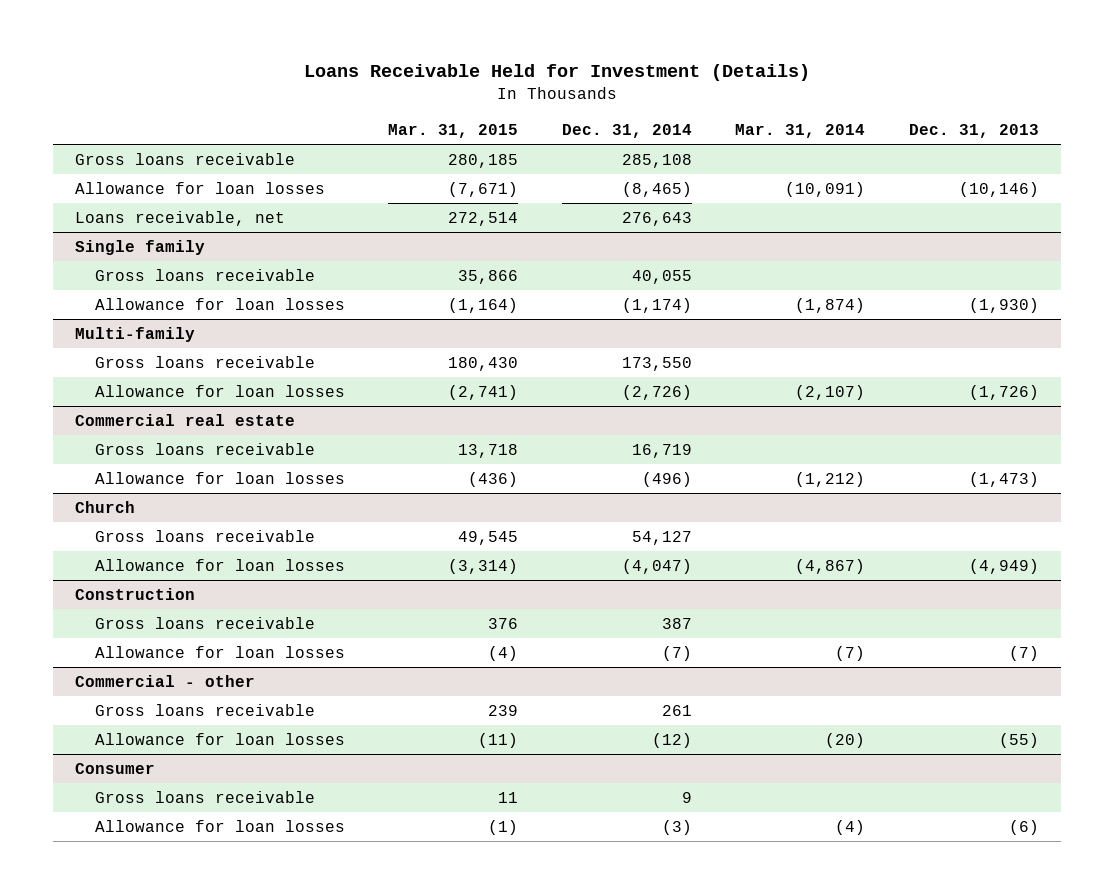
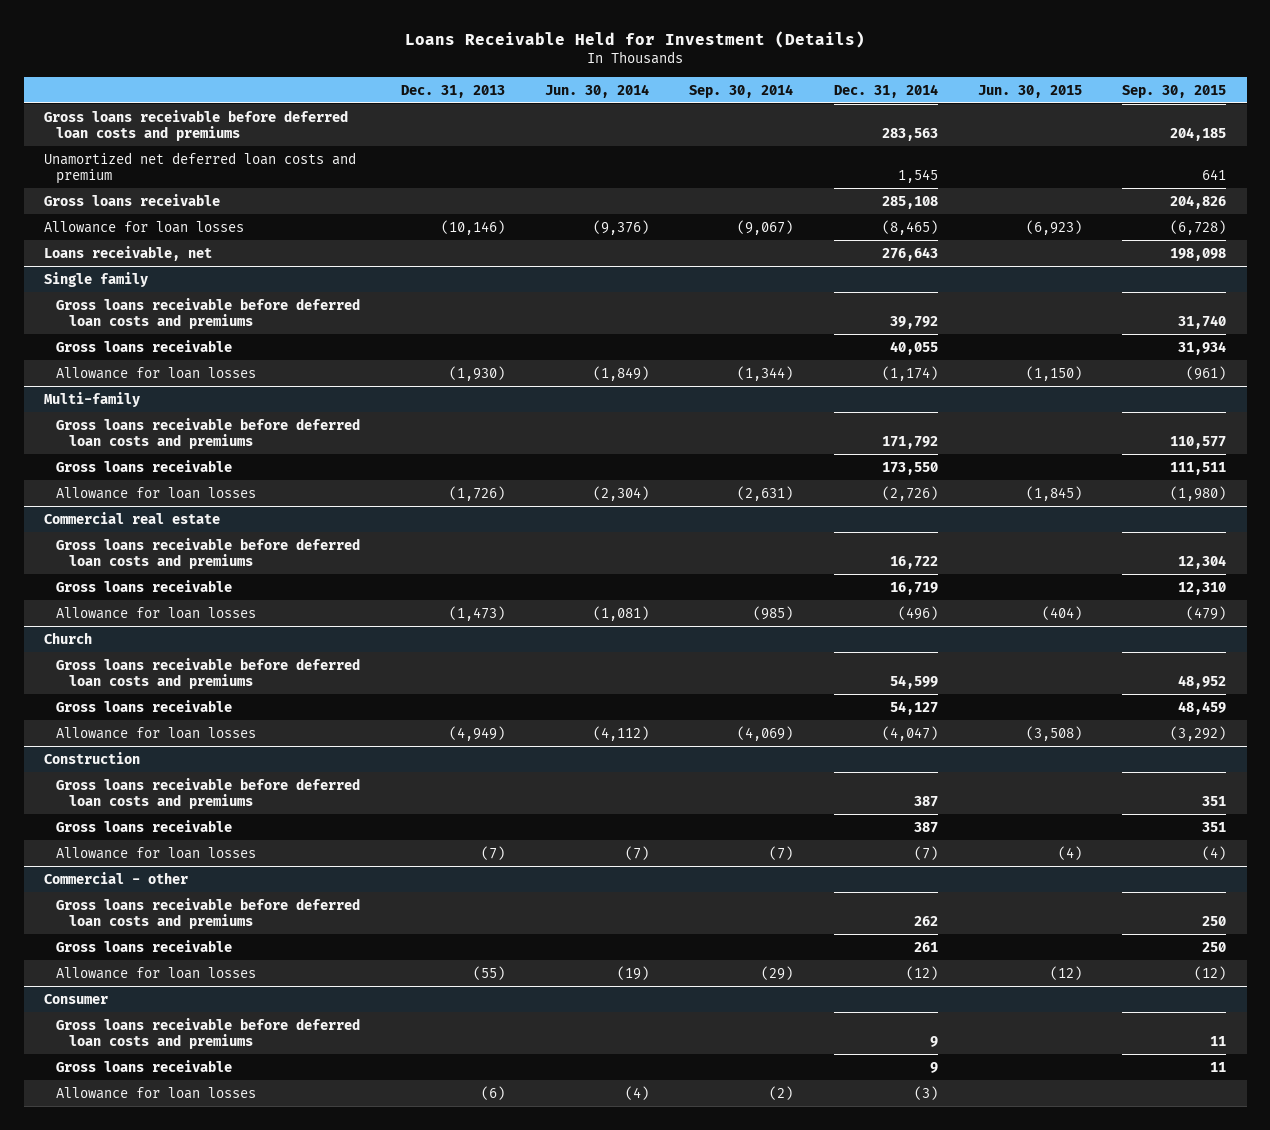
[388,123,519,138] Mar. 31, 2015 -> none
[735,123,866,138] Mar. 31, 2014 -> none
none -> [544,83,649,98] Jun. 30, 2014
none -> [689,83,794,98] Sep. 30, 2014
none -> [978,84,1083,98] Jun. 30, 2015
none -> [1122,84,1227,98] Sep. 30, 2015
none -> [43,109,348,142] Gross loans receivable before deferred loan costs and premiums
none -> [43,151,356,185] Unamortized net deferred loan costs and premium
none -> [56,297,361,330] Gross loans receivable before deferred loan costs and premiums
none -> [56,417,361,450] Gross loans receivable before deferred loan costs and premiums
none -> [56,537,361,570] Gross loans receivable before deferred loan costs and premiums
none -> [56,657,361,690] Gross loans receivable before deferred loan costs and premiums
none -> [56,777,361,810] Gross loans receivable before deferred loan costs and premiums
none -> [56,897,361,930] Gross loans receivable before deferred loan costs and premiums
none -> [56,1017,361,1050] Gross loans receivable before deferred loan costs and premiums

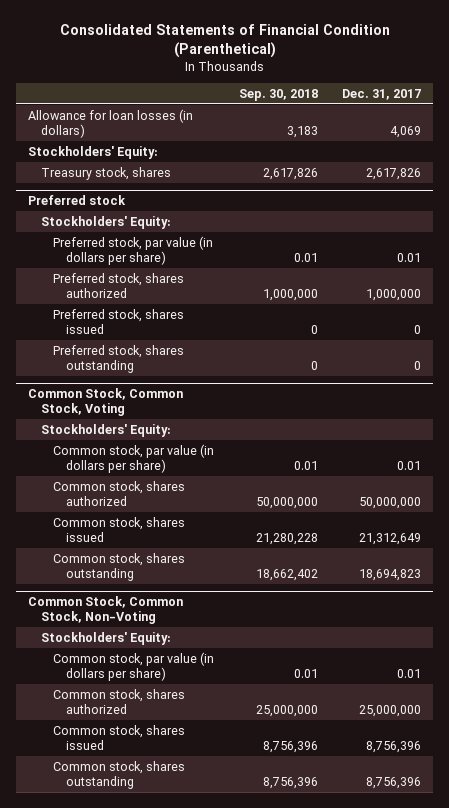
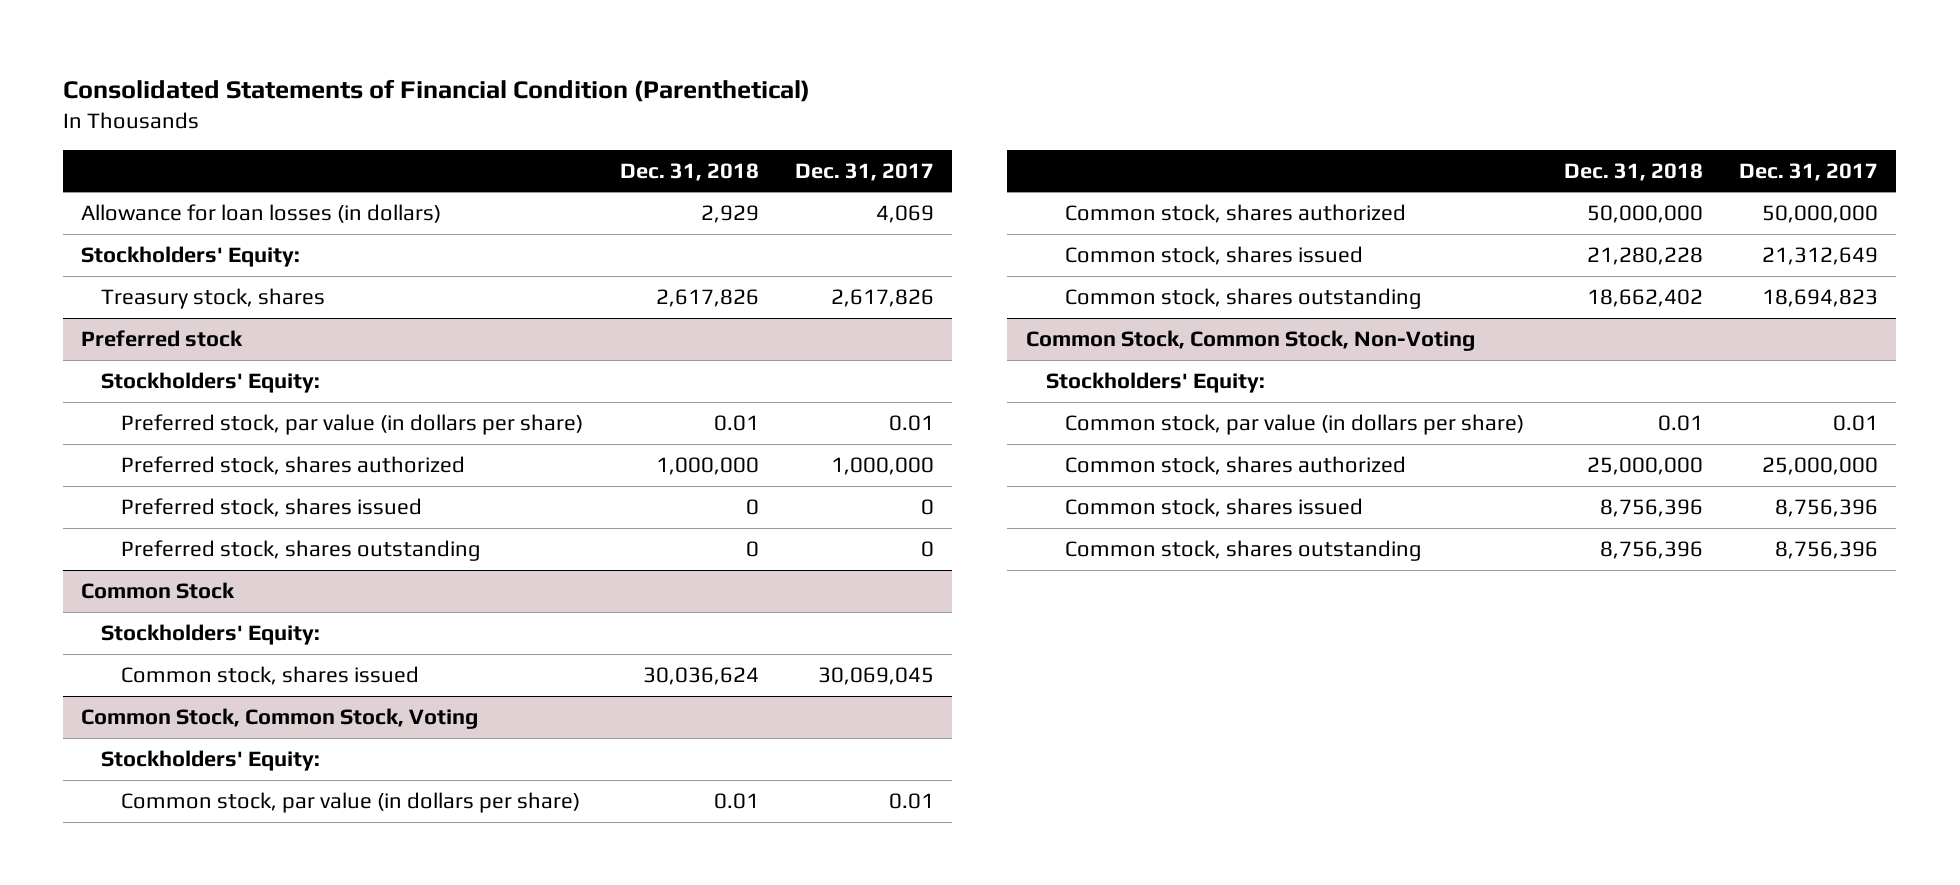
[238,88,318,101] Sep. 30, 2018 -> none
none -> [619,162,759,181] Dec. 31, 2018
none -> [81,582,236,600] Common Stock
none -> [101,624,321,646] Stockholders' Equity:
none -> [121,666,420,686] Common stock, shares issued

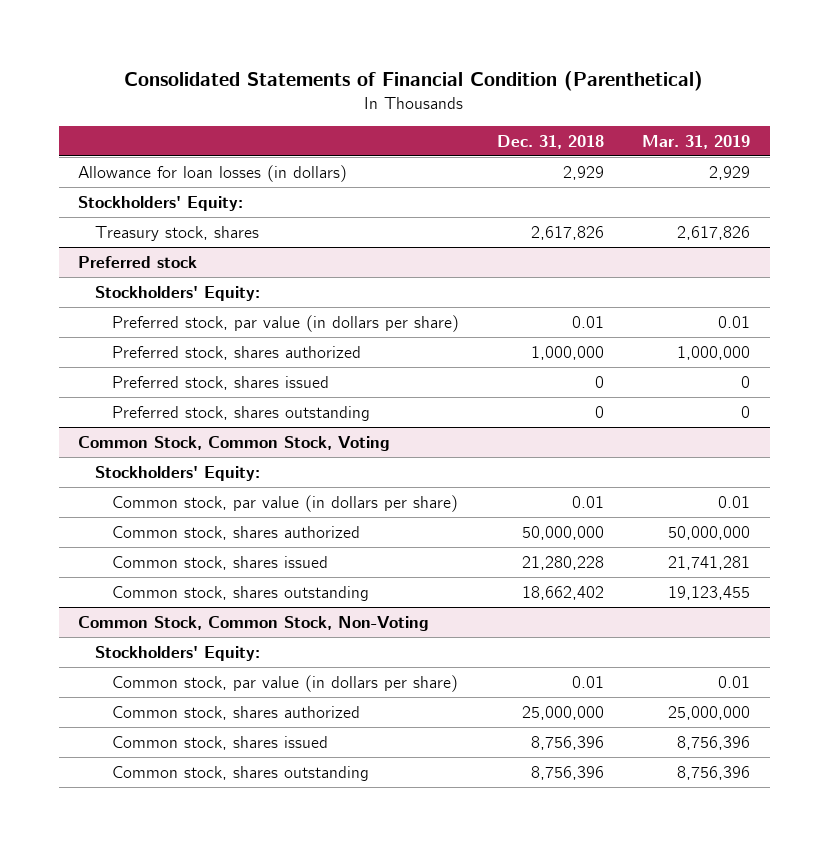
[794,162,934,181] Dec. 31, 2017 -> none
none -> [642,135,751,150] Mar. 31, 2019
[81,582,236,600] Common Stock -> none
[101,624,321,646] Stockholders' Equity: -> none
[121,666,420,686] Common stock, shares issued -> none

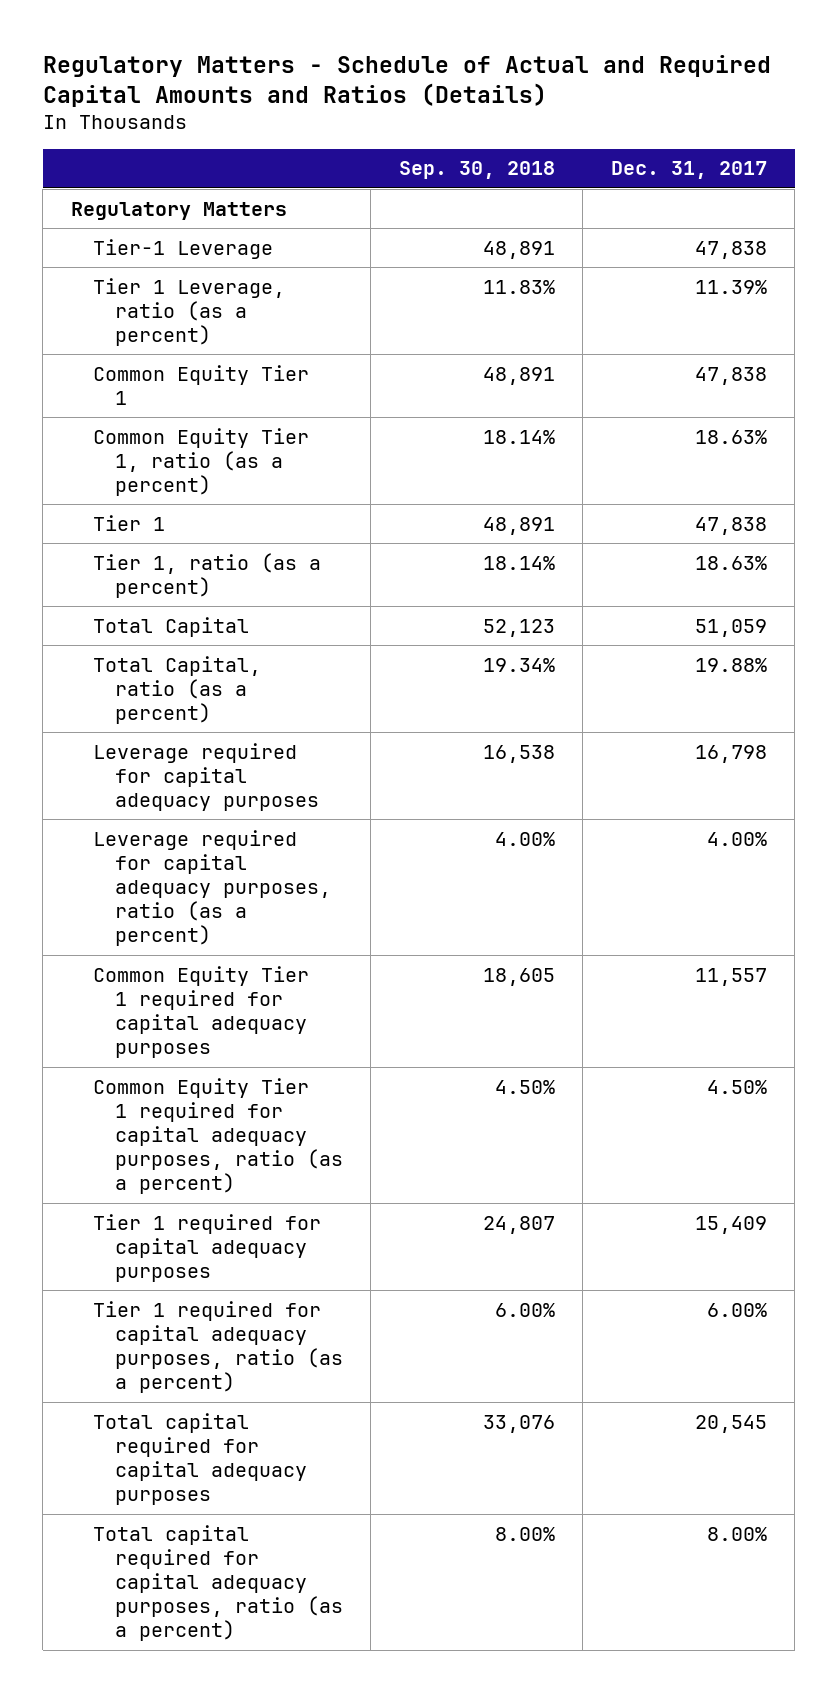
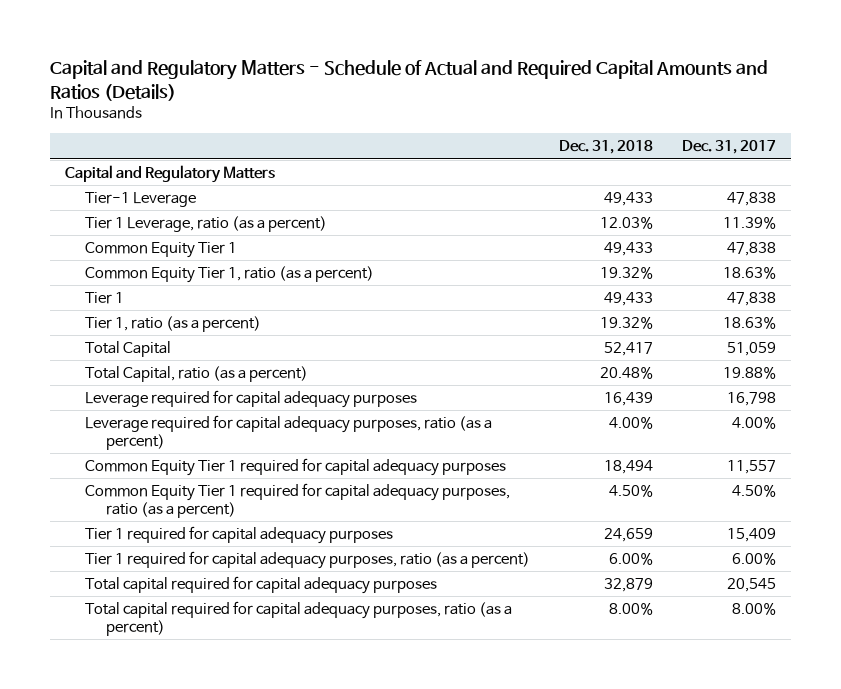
[42,55,771,108] Regulatory Matters - Schedule of Actual and Required Capital Amounts and Ratios (Details) -> [50,59,769,101] Capital and Regulatory Matters - Schedule of Actual and Required Capital Amounts and Ratios (Details)
[398,161,555,180] Sep. 30, 2018 -> none
none -> [559,140,654,155] Dec. 31, 2018
[71,201,288,220] Regulatory Matters -> [64,165,275,184] Capital and Regulatory Matters

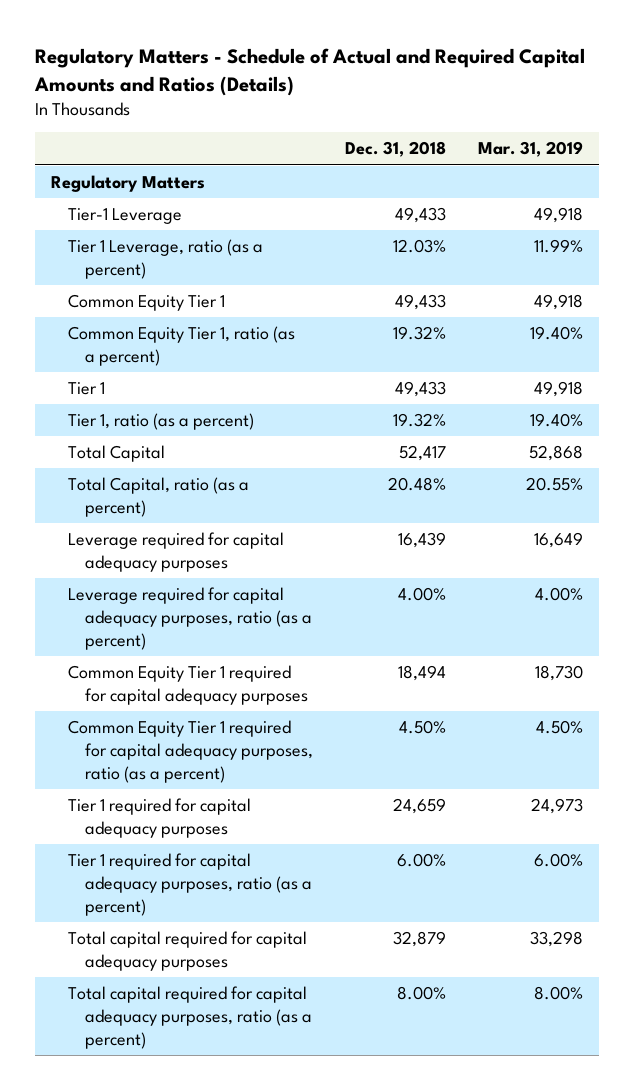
[50,59,769,101] Capital and Regulatory Matters - Schedule of Actual and Required Capital Amounts and Ratios (Details) -> [34,48,586,96] Regulatory Matters - Schedule of Actual and Required Capital Amounts and Ratios (Details)
[682,140,777,155] Dec. 31, 2017 -> none
none -> [477,141,583,158] Mar. 31, 2019
[64,165,275,184] Capital and Regulatory Matters -> [51,175,206,193] Regulatory Matters

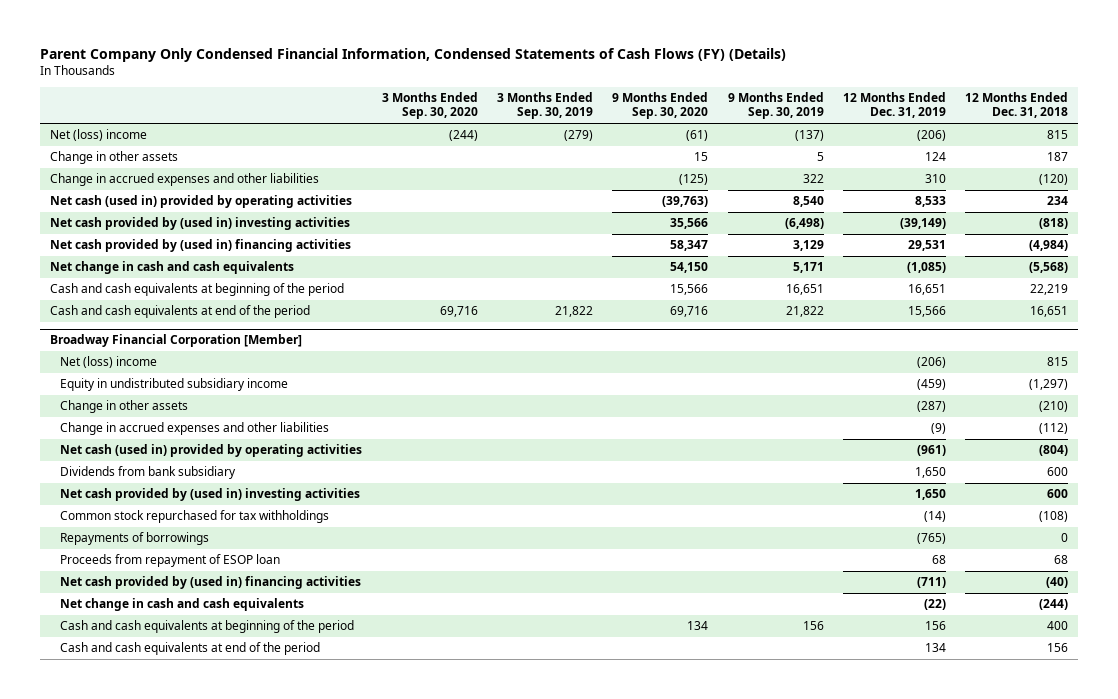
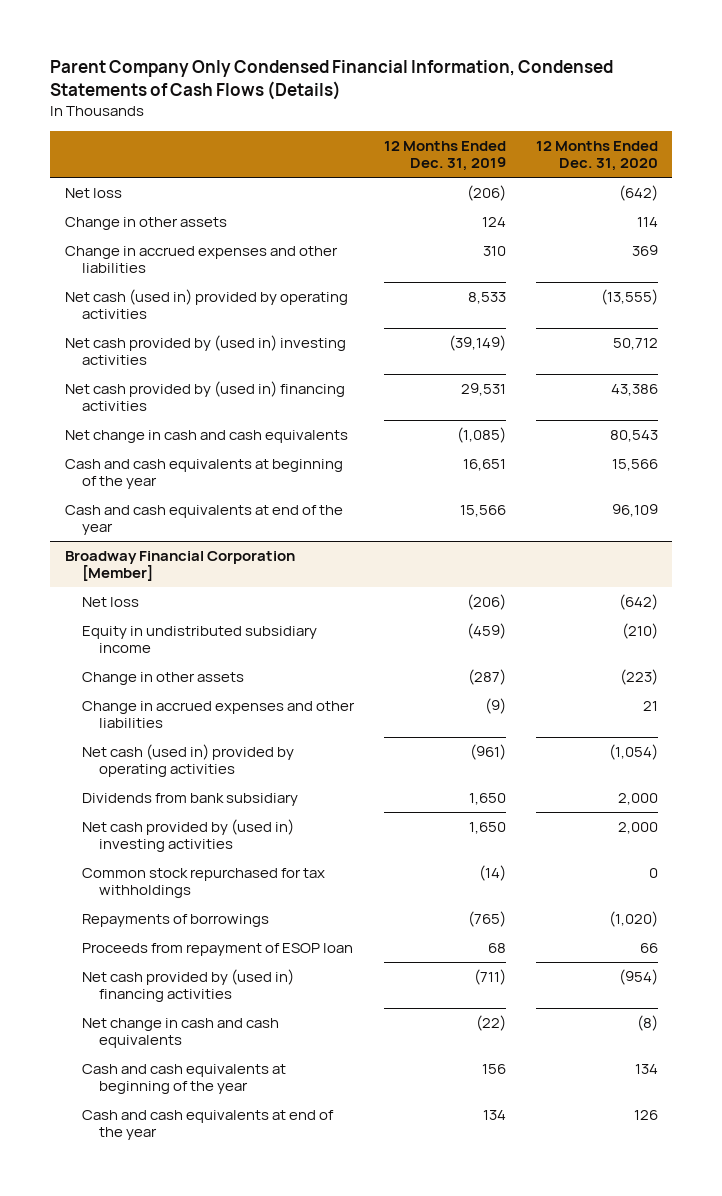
[40,47,787,62] Parent Company Only Condensed Financial Information, Condensed Statements of Cash Flows (FY) (Details) -> [49,59,613,101] Parent Company Only Condensed Financial Information, Condensed Statements of Cash Flows (Details)
[381,91,478,120] 3 Months Ended Sep. 30, 2020 -> none
[496,91,593,120] 3 Months Ended Sep. 30, 2019 -> none
[612,91,709,120] 9 Months Ended Sep. 30, 2020 -> none
[727,91,824,120] 9 Months Ended Sep. 30, 2019 -> none
[965,91,1069,119] 12 Months Ended Dec. 31, 2018 -> none
none -> [535,141,658,172] 12 Months Ended Dec. 31, 2020
[49,129,147,142] Net (loss) income -> [64,187,122,198] Net loss
[49,283,344,297] Cash and cash equivalents at beginning of the period -> [64,458,343,490] Cash and cash equivalents at beginning of the year
[49,305,310,319] Cash and cash equivalents at end of the period -> [64,504,343,536] Cash and cash equivalents at end of the year
[60,356,158,369] Net (loss) income -> [81,596,139,607] Net loss
[60,620,355,634] Cash and cash equivalents at beginning of the period -> [81,1063,286,1095] Cash and cash equivalents at beginning of the year
[60,642,321,656] Cash and cash equivalents at end of the period -> [81,1109,334,1141] Cash and cash equivalents at end of the year

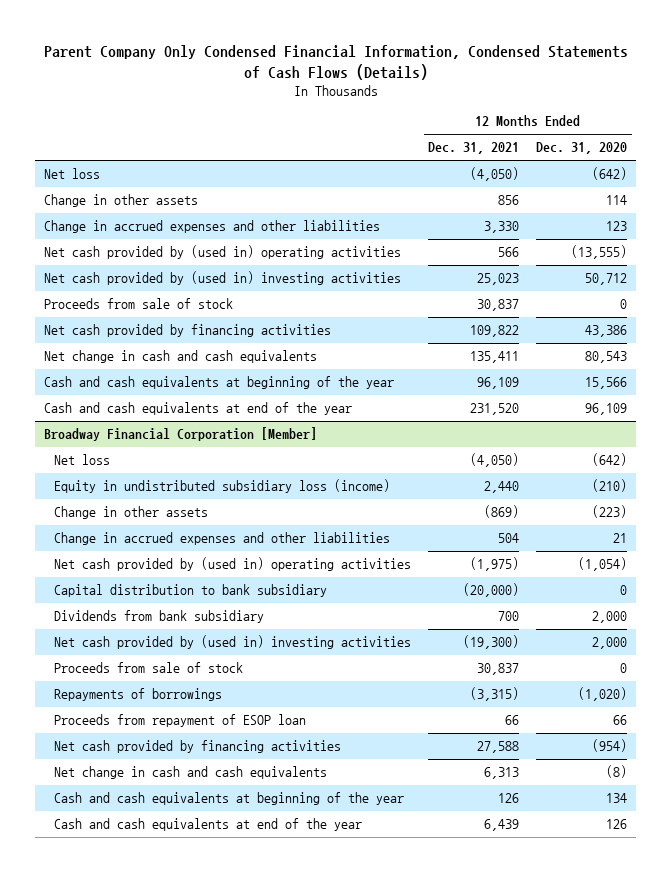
[383,141,506,172] 12 Months Ended Dec. 31, 2019 -> none
none -> [428,142,520,155] Dec. 31, 2021
[631,244,658,256] 369 -> [606,221,628,232] 123
[64,288,348,320] Net cash (used in) provided by operating activities -> [43,245,401,260] Net cash provided by (used in) operating activities
none -> [43,298,233,310] Proceeds from sale of stock
[64,380,345,412] Net cash provided by (used in) financing activities -> [43,324,331,338] Net cash provided by financing activities
[81,625,317,654] Equity in undistributed subsidiary income -> [53,479,390,494] Equity in undistributed subsidiary loss (income)
[81,743,294,778] Net cash (used in) provided by operating activities -> [53,557,411,572] Net cash provided by (used in) operating activities
none -> [53,584,327,598] Capital distribution to bank subsidiary
[81,867,325,899] Common stock repurchased for tax withholdings -> none
none -> [53,662,243,674] Proceeds from sale of stock
[81,968,294,1003] Net cash provided by (used in) financing activities -> [53,740,341,754] Net cash provided by financing activities

